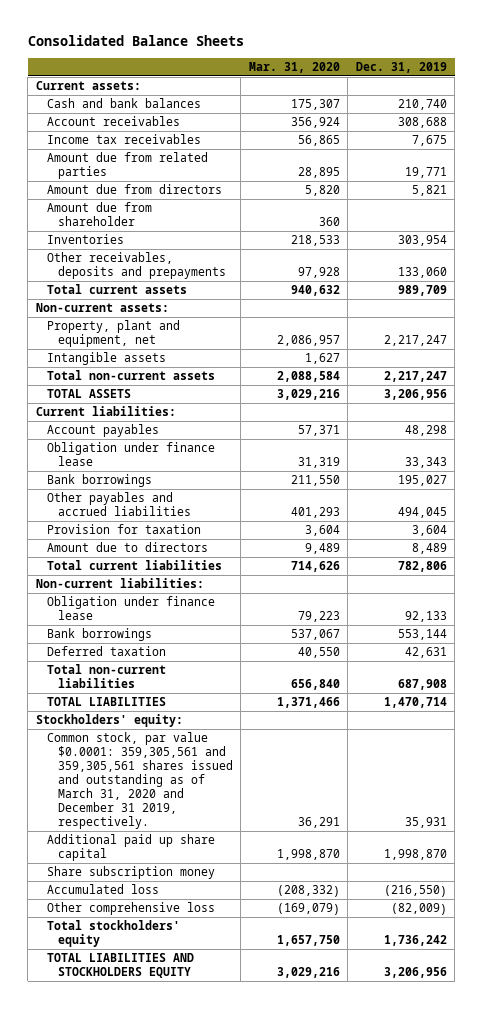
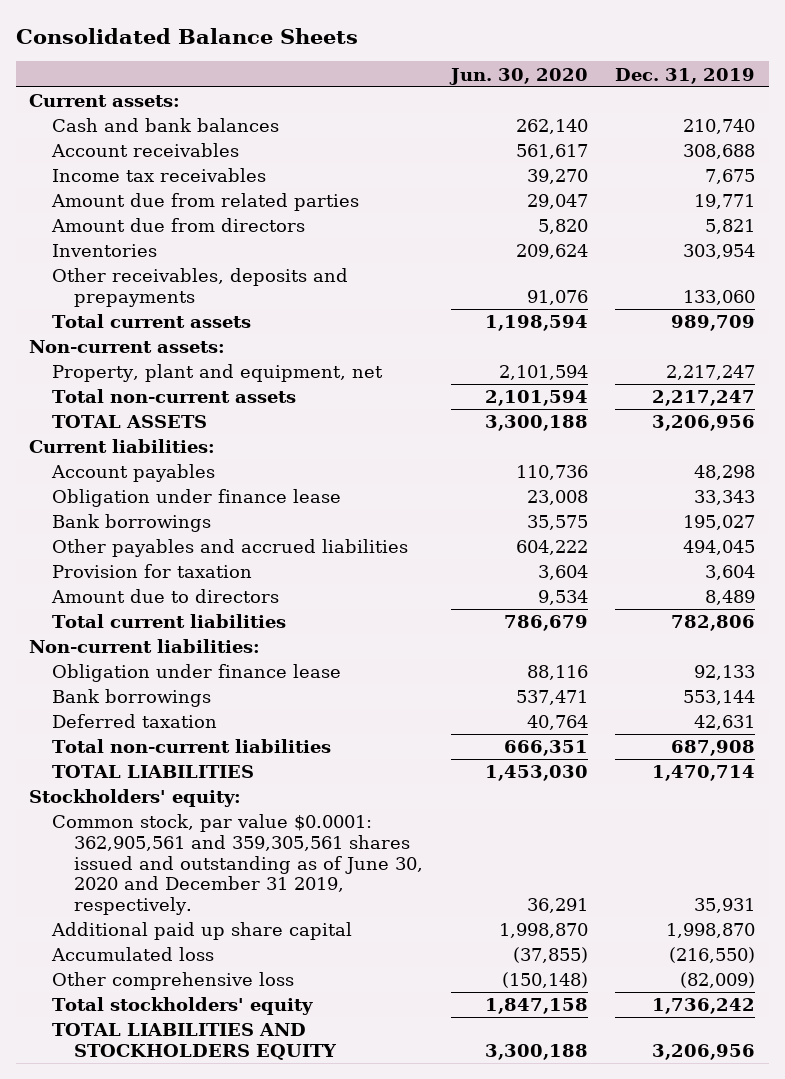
[248,61,340,73] Mar. 31, 2020 -> none
none -> [448,67,588,85] Jun. 30, 2020
[46,202,152,227] Amount due from shareholder -> none
[46,352,166,366] Intangible assets -> none
[46,732,233,830] Common stock, par value $0.0001: 359,305,561 and 359,305,561 shares issued and outstanding as of March 31, 2020 and December 31 2019, respectively. -> [51,814,424,916] Common stock, par value $0.0001: 362,905,561 and 359,305,561 shares issued and outstanding as of June 30, 2020 and December 31 2019, respectively.
[46,866,215,880] Share subscription money -> none

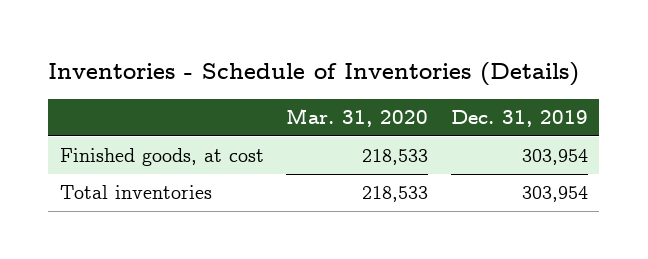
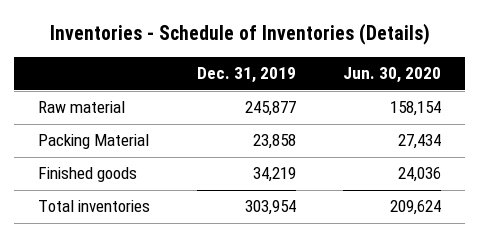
[286,108,429,128] Mar. 31, 2020 -> none
none -> [343,67,442,84] Jun. 30, 2020
none -> [38,101,126,114] Raw material
none -> [38,134,150,150] Packing Material
[59,148,264,167] Finished goods, at cost -> [38,167,138,183] Finished goods
[521,149,588,166] 303,954 -> [253,167,297,183] 34,219

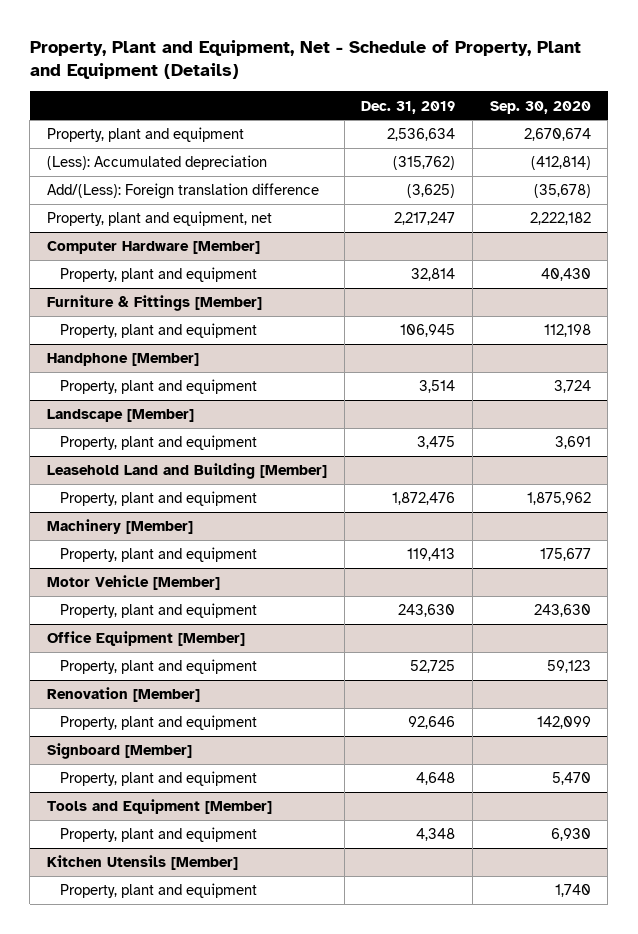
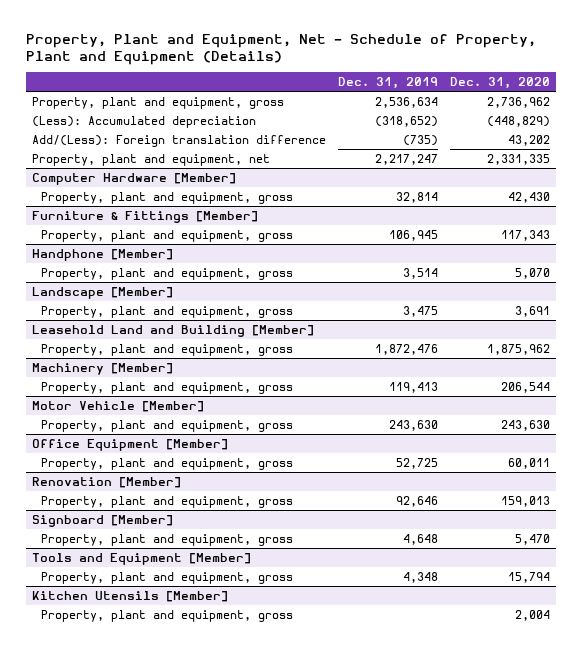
[489,100,591,114] Sep. 30, 2020 -> none
none -> [450,77,551,90] Dec. 31, 2020
[46,127,244,143] Property, plant and equipment -> [31,96,284,109] Property, plant and equipment, gross
[393,156,456,171] (315,762) -> [375,115,439,127] (318,652)
[407,184,456,199] (3,625) -> [403,134,439,146] (735)
[59,267,257,283] Property, plant and equipment -> [40,191,293,204] Property, plant and equipment, gross
[59,323,257,339] Property, plant and equipment -> [40,229,293,242] Property, plant and equipment, gross
[59,379,257,395] Property, plant and equipment -> [40,267,293,280] Property, plant and equipment, gross
[59,435,257,451] Property, plant and equipment -> [40,305,293,318] Property, plant and equipment, gross
[59,491,257,507] Property, plant and equipment -> [40,343,293,356] Property, plant and equipment, gross
[59,547,257,563] Property, plant and equipment -> [40,381,293,394] Property, plant and equipment, gross
[59,603,257,619] Property, plant and equipment -> [40,419,293,432] Property, plant and equipment, gross
[59,659,257,675] Property, plant and equipment -> [40,457,293,470] Property, plant and equipment, gross
[59,715,257,731] Property, plant and equipment -> [40,495,293,508] Property, plant and equipment, gross
[59,771,257,787] Property, plant and equipment -> [40,533,293,546] Property, plant and equipment, gross
[59,827,257,843] Property, plant and equipment -> [40,571,293,584] Property, plant and equipment, gross
[59,883,257,899] Property, plant and equipment -> [40,609,293,622] Property, plant and equipment, gross

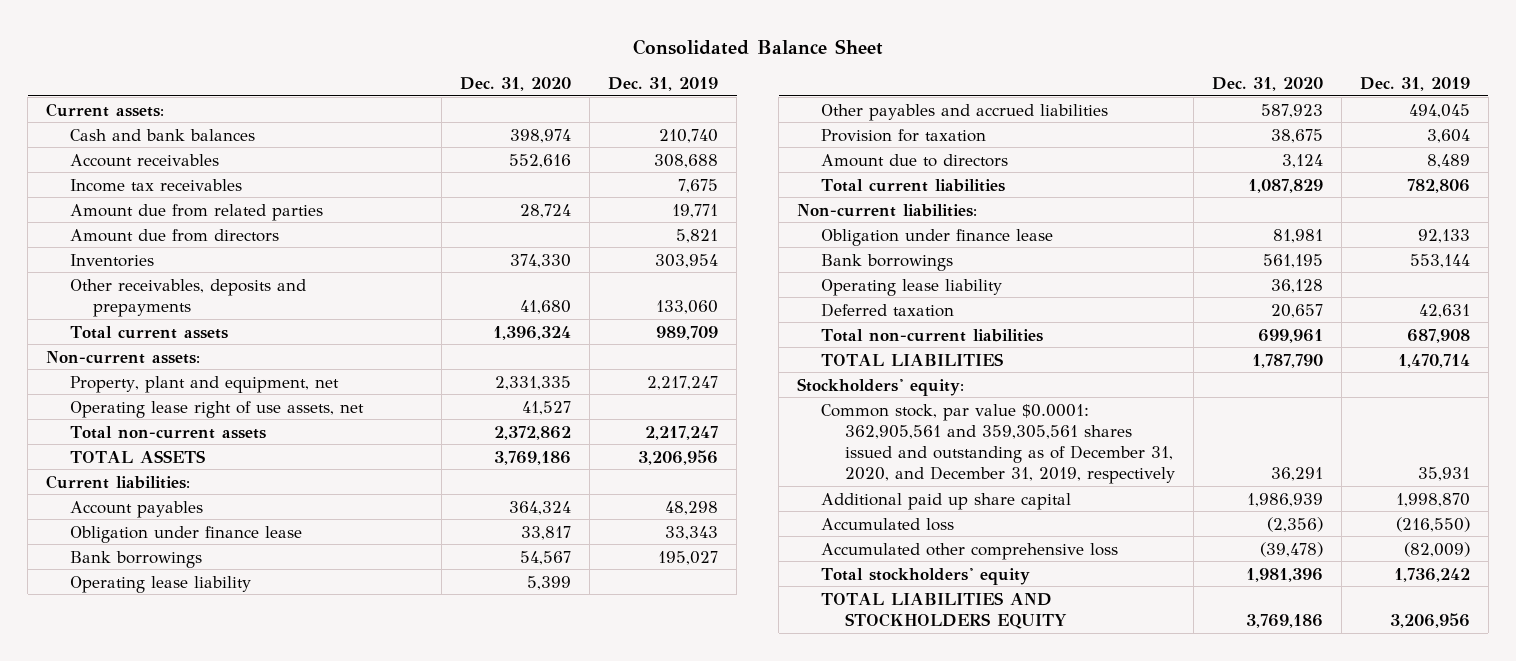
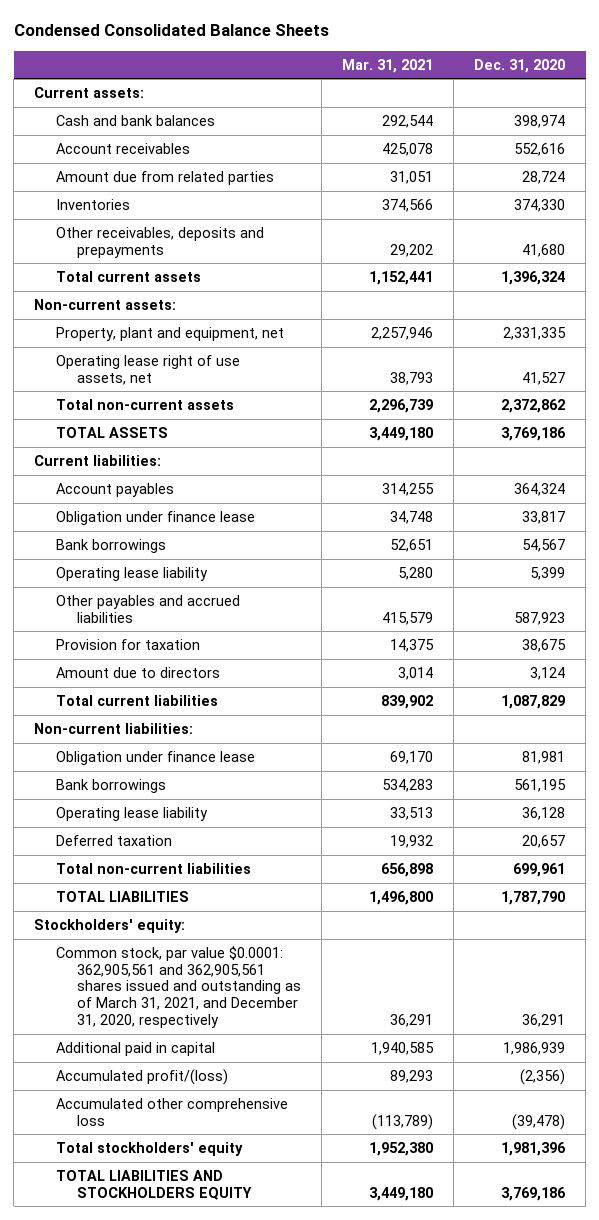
[632,38,883,55] Consolidated Balance Sheet -> [13,24,329,37] Condensed Consolidated Balance Sheets
[608,77,719,92] Dec. 31, 2019 -> none
none -> [341,58,433,73] Mar. 31, 2021
[69,178,242,192] Income tax receivables -> none
[69,228,279,242] Amount due from directors -> none
[820,403,1175,484] Common stock, par value $0.0001: 362,905,561 and 359,305,561 shares issued and outstanding as of December 31, 2020, and December 31, 2019, respectively -> [55,945,301,1028] Common stock, par value $0.0001: 362,905,561 and 362,905,561 shares issued and outstanding as of March 31, 2021, and December 31, 2020, respectively
[820,492,1071,510] Additional paid up share capital -> [55,1041,215,1056] Additional paid in capital
[820,517,954,531] Accumulated loss -> [55,1068,228,1085] Accumulated profit/(loss)

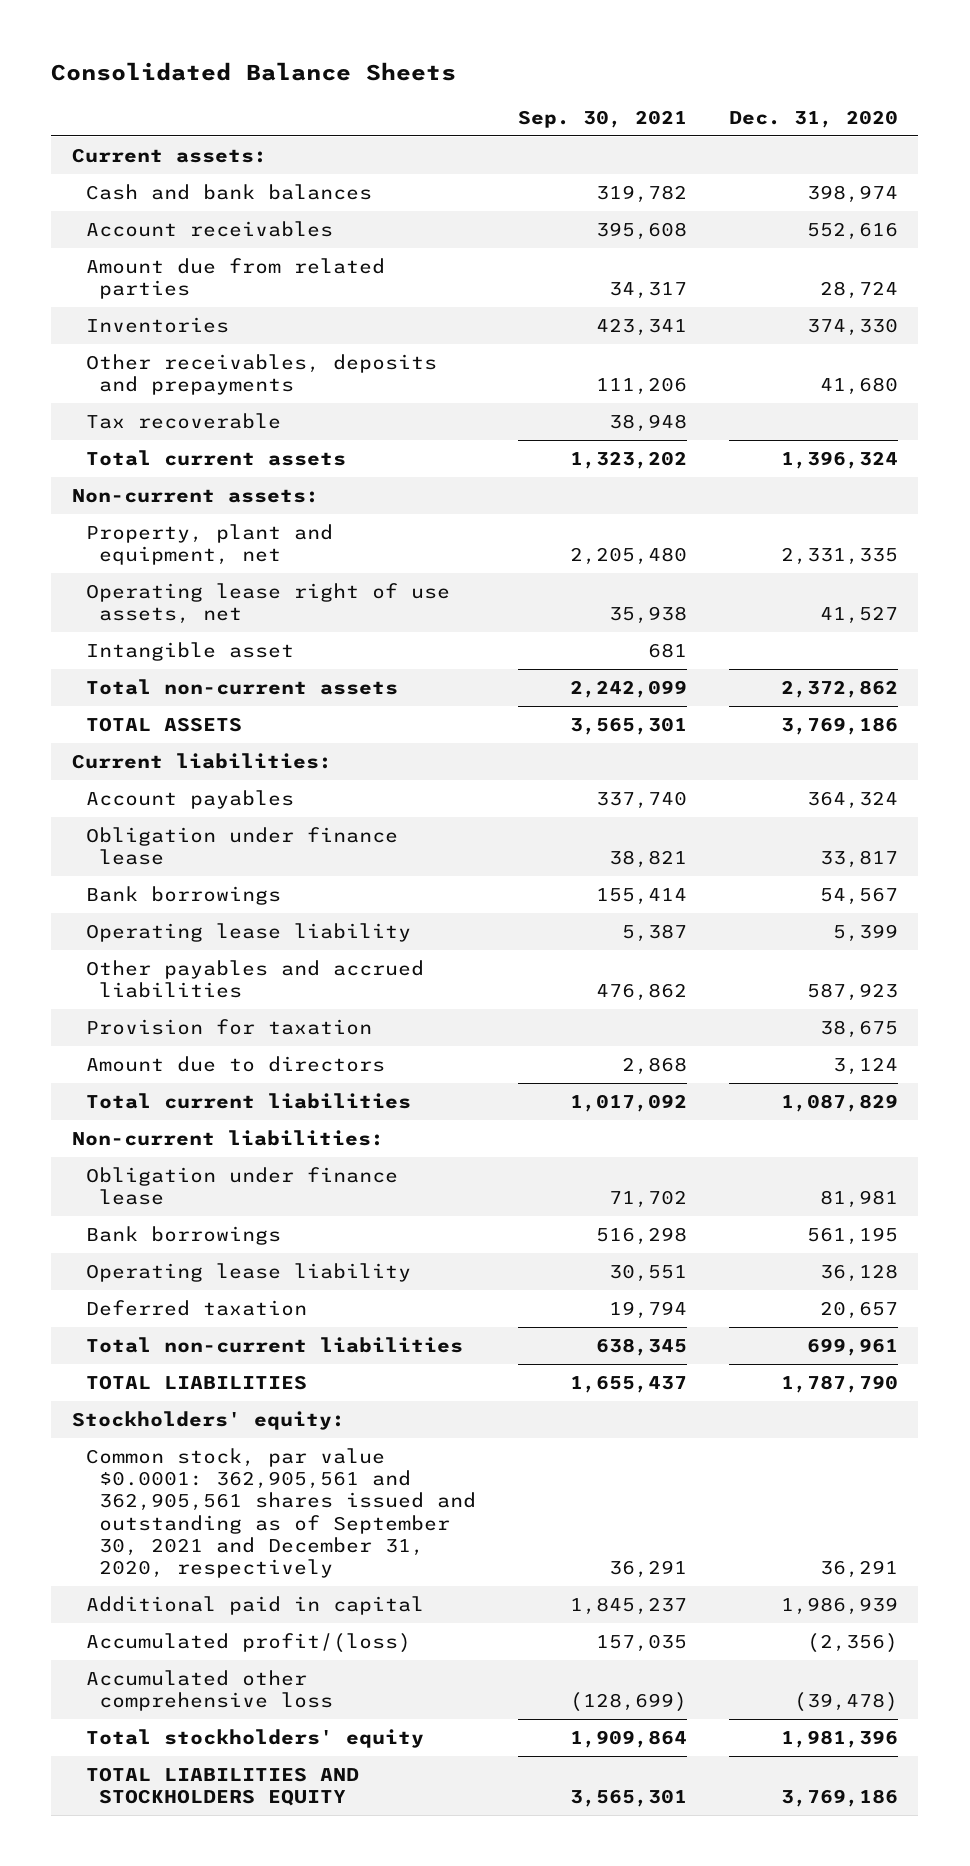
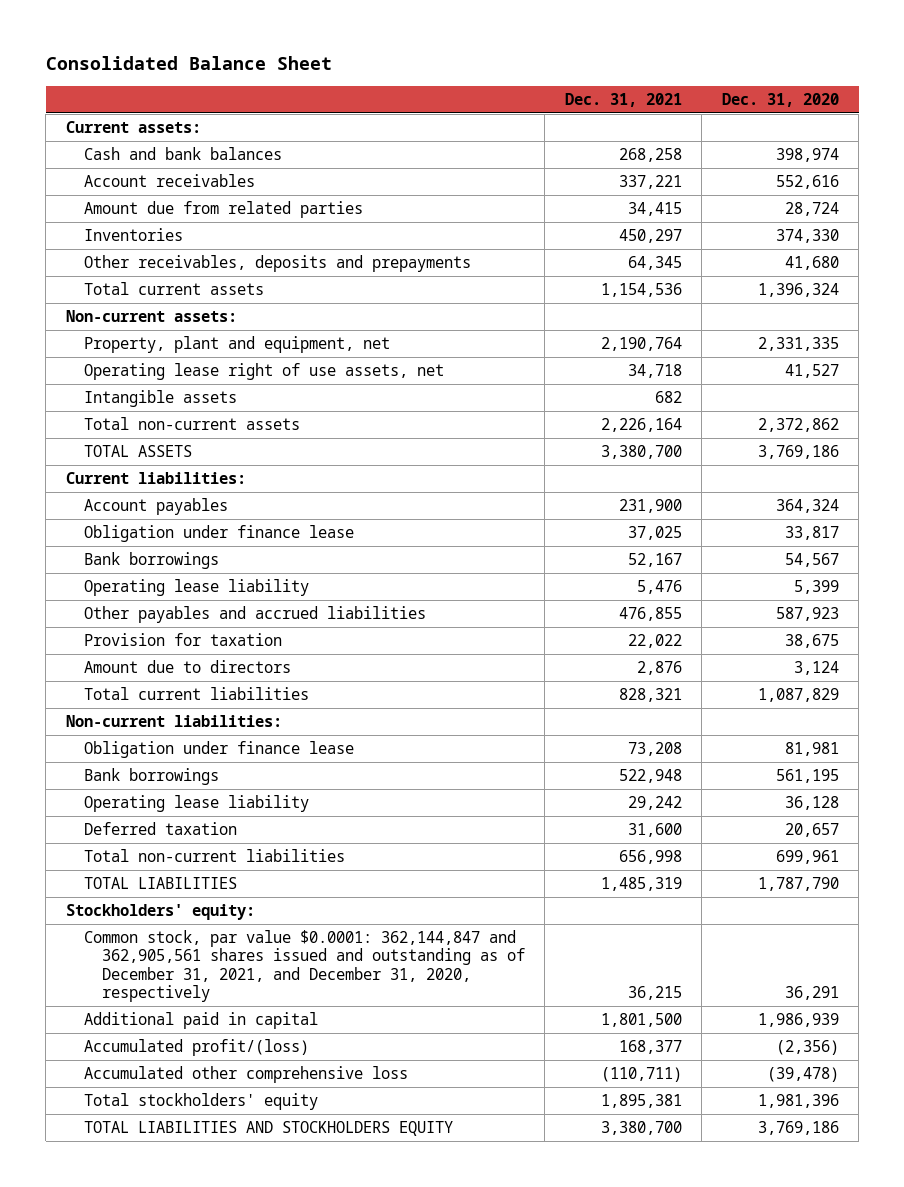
[51,62,457,82] Consolidated Balance Sheets -> [45,56,332,71] Consolidated Balance Sheet
[517,110,687,129] Sep. 30, 2021 -> none
none -> [564,92,682,107] Dec. 31, 2021
[85,412,281,429] Tax recoverable -> none
[85,641,294,661] Intangible asset -> [83,390,237,408] Intangible assets
[85,1447,477,1579] Common stock, par value $0.0001: 362,905,561 and 362,905,561 shares issued and outstanding as of September 30, 2021 and December 31, 2020, respectively -> [83,930,525,1003] Common stock, par value $0.0001: 362,144,847 and 362,905,561 shares issued and outstanding as of December 31, 2021, and December 31, 2020, respectively

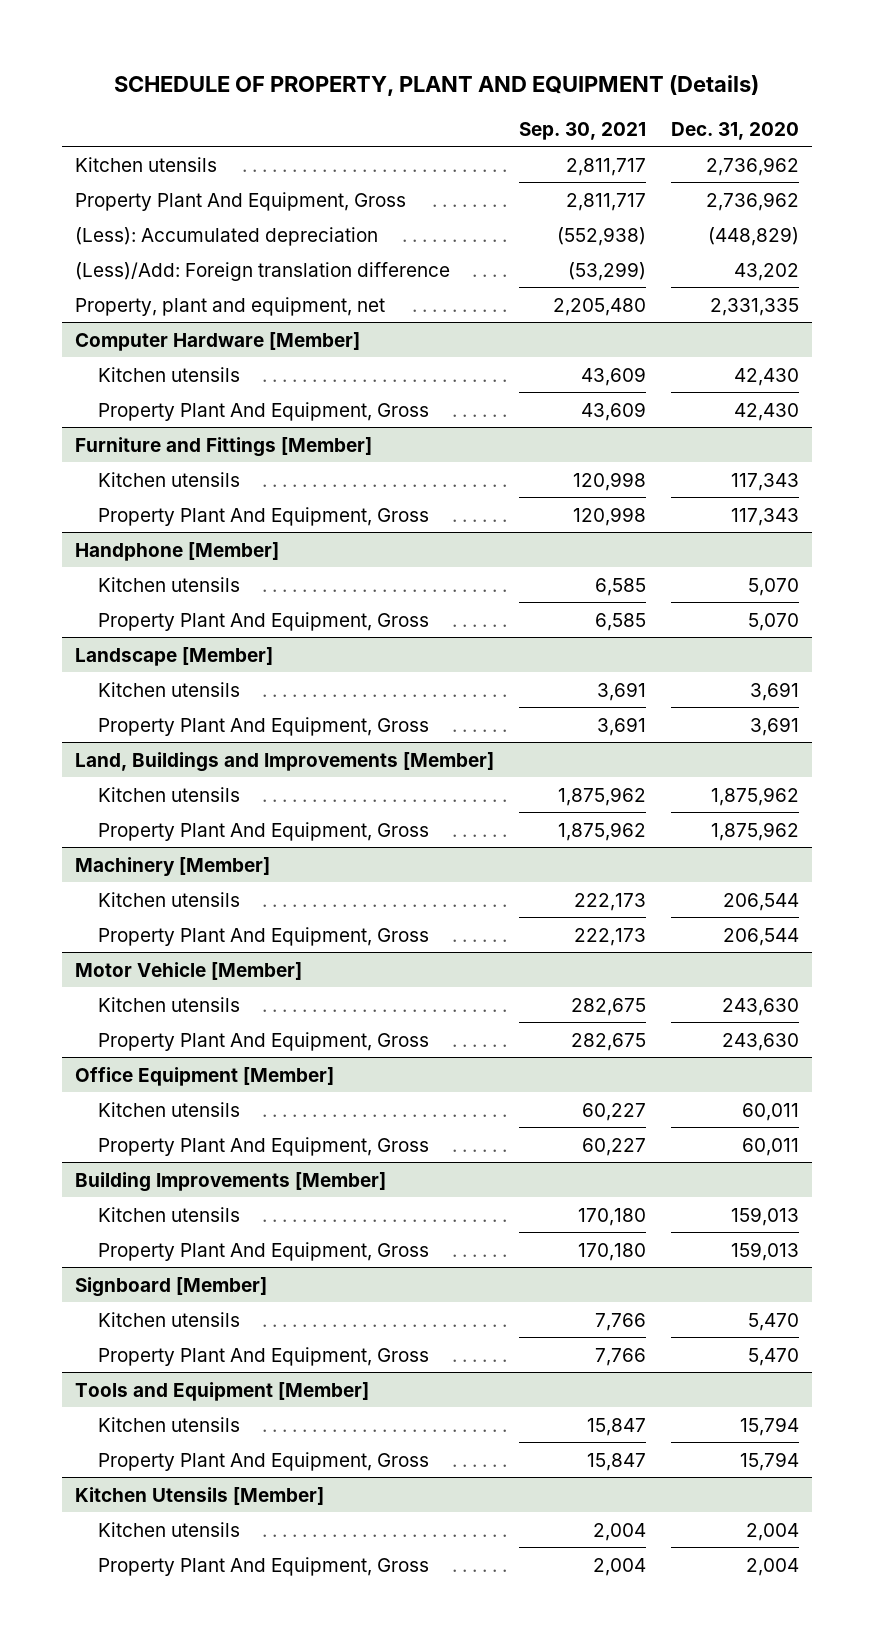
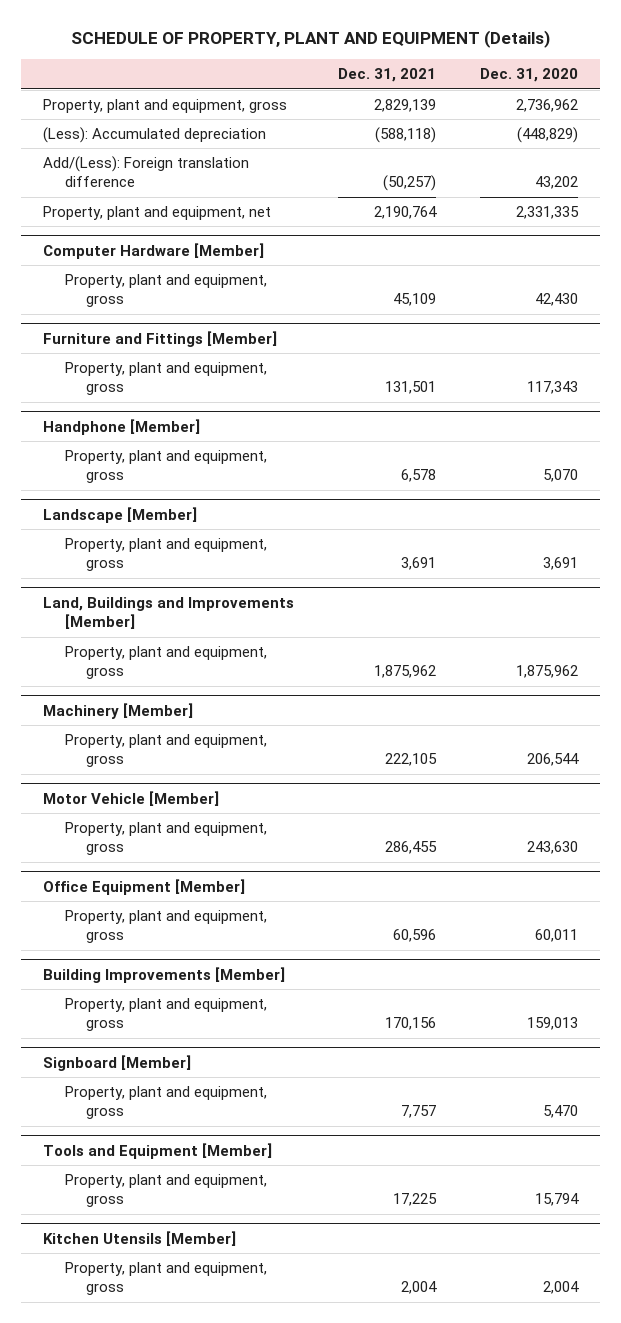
[519,121,647,140] Sep. 30, 2021 -> none
none -> [338,68,437,83] Dec. 31, 2021
[74,191,406,211] Property Plant And Equipment, Gross -> none
[74,156,217,172] Kitchen utensils -> [43,99,288,114] Property, plant and equipment, gross
[74,261,450,281] (Less)/Add: Foreign translation difference -> [43,156,250,188] Add/(Less): Foreign translation difference
[98,401,430,421] Property Plant And Equipment, Gross -> none
[98,366,241,382] Kitchen utensils -> [64,274,267,308] Property, plant and equipment, gross
[98,506,430,526] Property Plant And Equipment, Gross -> none
[98,471,241,487] Kitchen utensils -> [64,362,267,396] Property, plant and equipment, gross
[98,611,430,631] Property Plant And Equipment, Gross -> none
[98,576,241,592] Kitchen utensils -> [64,450,267,484] Property, plant and equipment, gross
[98,716,430,736] Property Plant And Equipment, Gross -> none
[98,681,241,697] Kitchen utensils -> [64,538,267,572] Property, plant and equipment, gross
[98,821,430,841] Property Plant And Equipment, Gross -> none
[98,786,241,802] Kitchen utensils -> [64,646,267,680] Property, plant and equipment, gross
[98,926,430,946] Property Plant And Equipment, Gross -> none
[98,891,241,907] Kitchen utensils -> [64,734,267,768] Property, plant and equipment, gross
[98,1031,430,1051] Property Plant And Equipment, Gross -> none
[98,996,241,1012] Kitchen utensils -> [64,822,267,856] Property, plant and equipment, gross
[98,1136,430,1156] Property Plant And Equipment, Gross -> none
[98,1101,241,1117] Kitchen utensils -> [64,910,267,944] Property, plant and equipment, gross
[98,1241,430,1261] Property Plant And Equipment, Gross -> none
[98,1206,241,1222] Kitchen utensils -> [64,998,267,1032] Property, plant and equipment, gross
[98,1346,430,1366] Property Plant And Equipment, Gross -> none
[98,1311,241,1327] Kitchen utensils -> [64,1086,267,1120] Property, plant and equipment, gross
[98,1451,430,1471] Property Plant And Equipment, Gross -> none
[98,1416,241,1432] Kitchen utensils -> [64,1174,267,1208] Property, plant and equipment, gross
[98,1556,430,1576] Property Plant And Equipment, Gross -> none
[98,1521,241,1537] Kitchen utensils -> [64,1262,267,1296] Property, plant and equipment, gross

